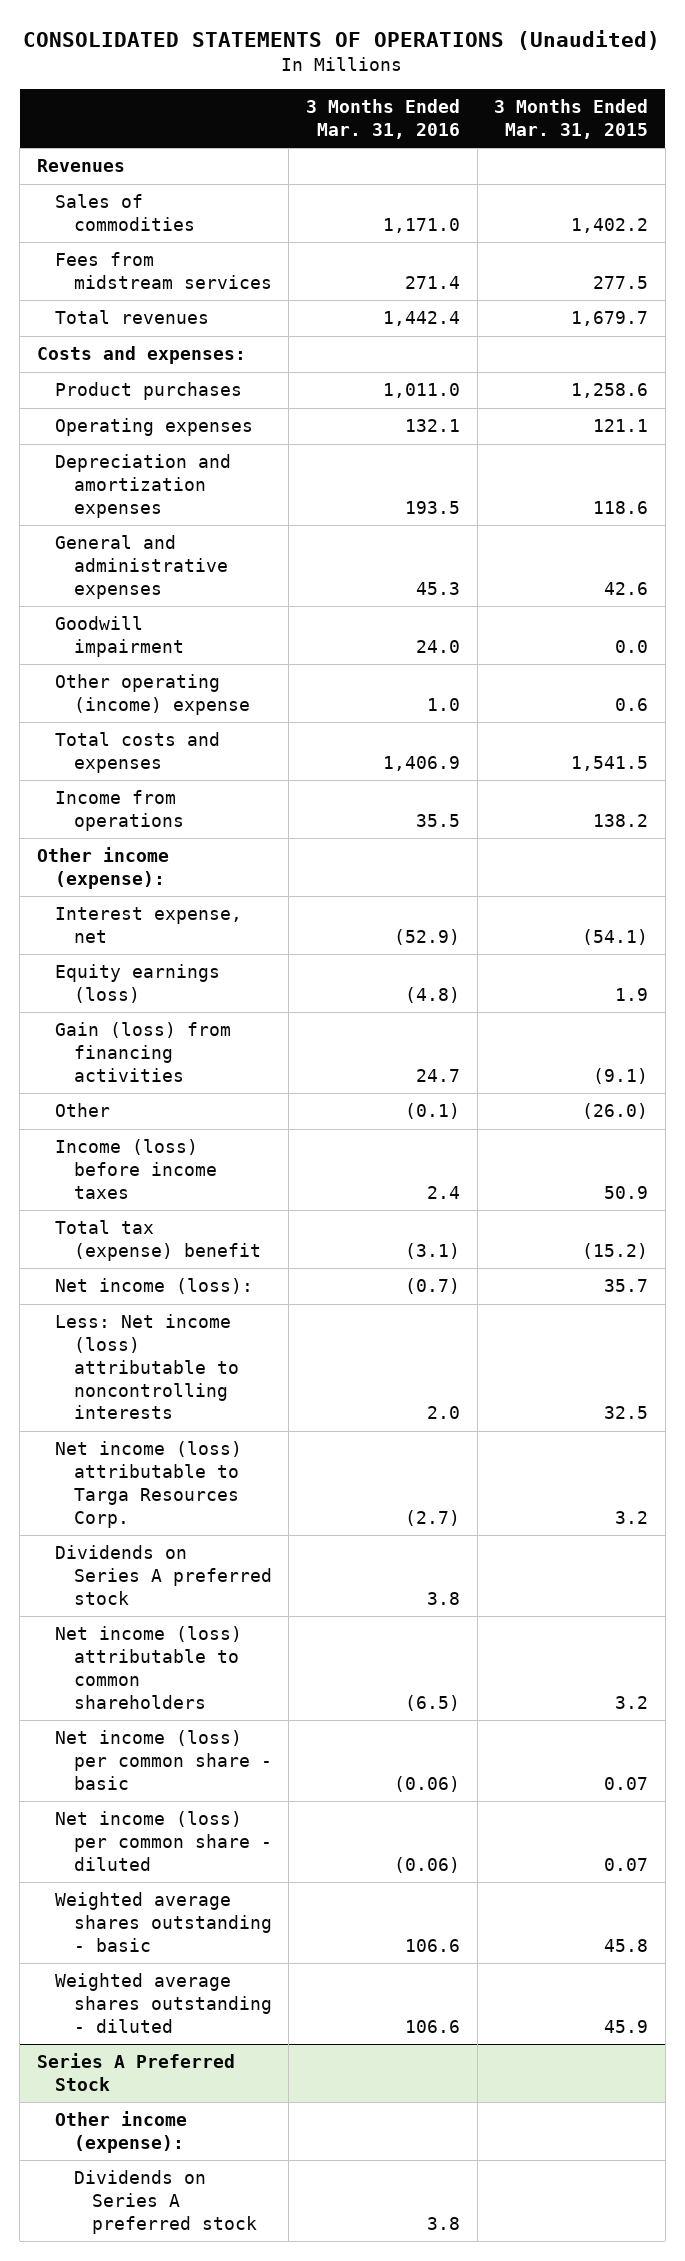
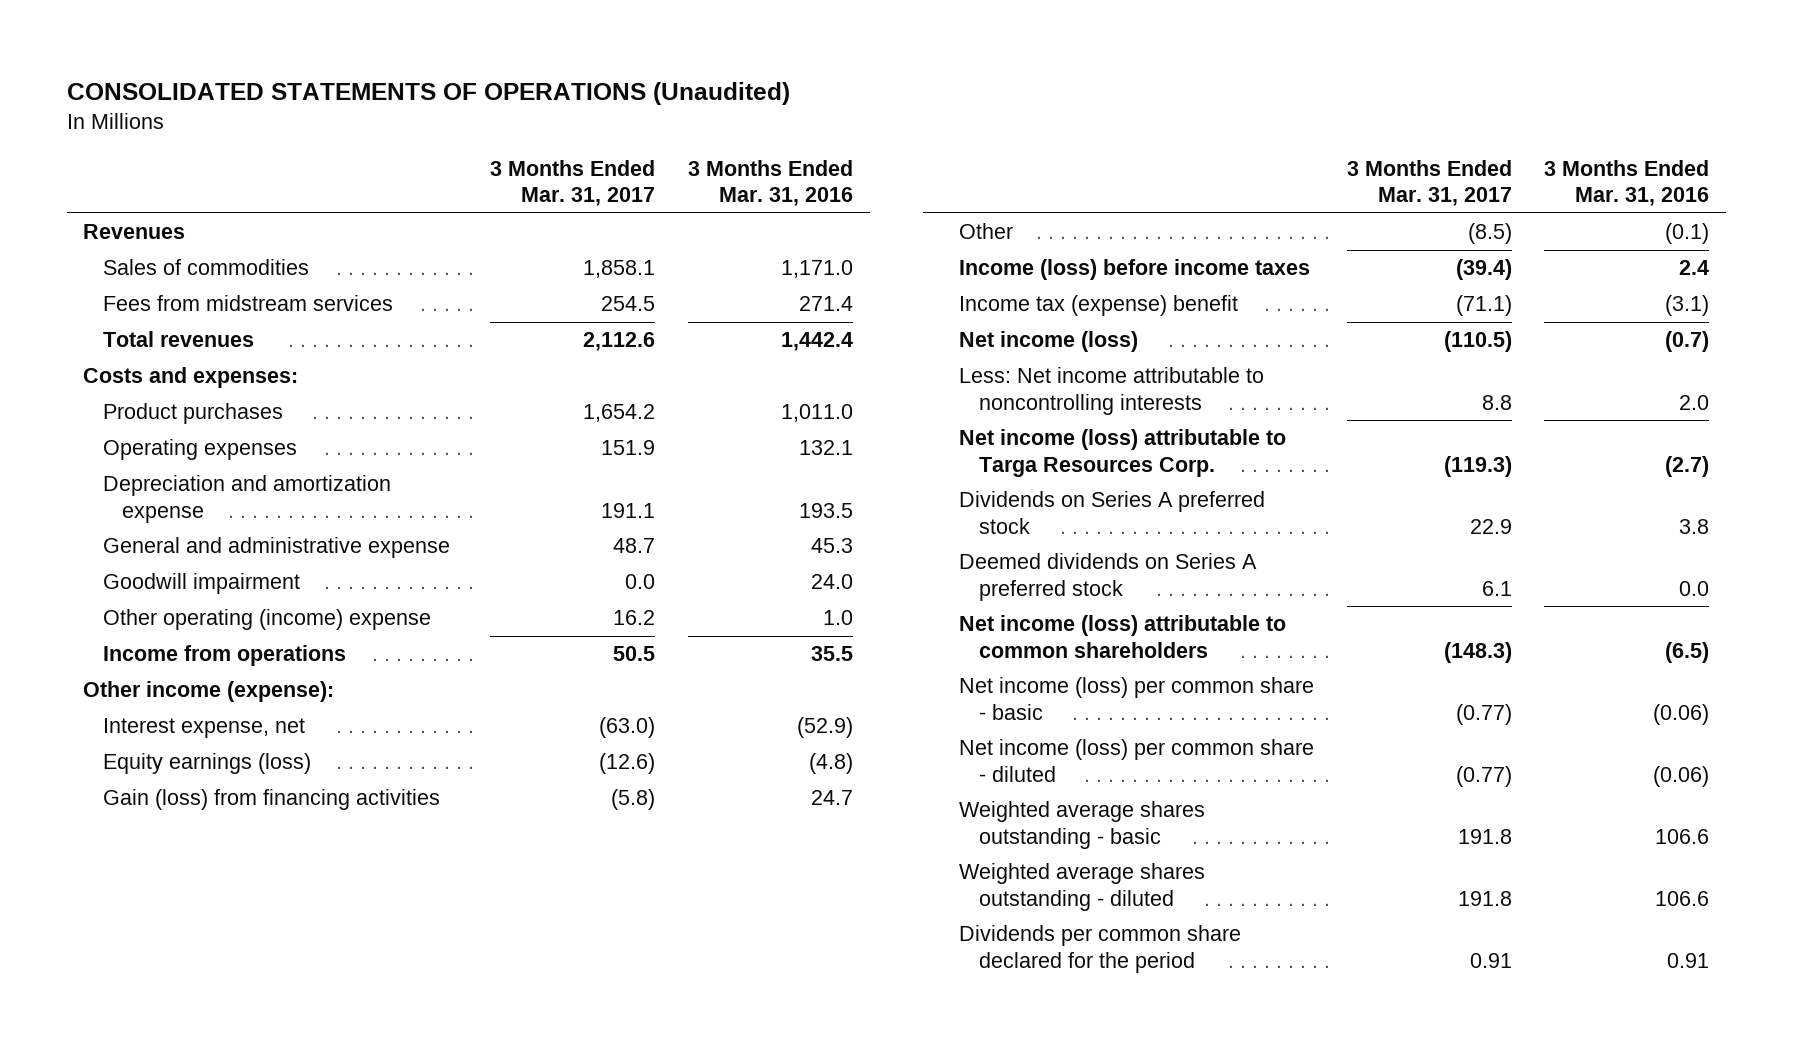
[494,98,649,139] 3 Months Ended Mar. 31, 2015 -> none
none -> [490,159,656,207] 3 Months Ended Mar. 31, 2017
[55,454,232,518] Depreciation and amortization expenses -> [102,475,391,523] Depreciation and amortization expense
[55,535,228,599] General and administrative expenses -> [102,537,450,559] General and administrative expense
[55,732,221,774] Total costs and expenses -> none
[55,1220,261,1262] Total tax (expense) benefit -> [959,295,1239,317] Income tax (expense) benefit
[55,1278,254,1295] Net income (loss): -> [959,331,1139,353] Net income (loss)
[55,1314,239,1420] Less: Net income (loss) attributable to noncontrolling interests -> [959,367,1265,415] Less: Net income attributable to noncontrolling interests
none -> [959,553,1258,601] Deemed dividends on Series A preferred stock
[36,2053,235,2092] Series A Preferred Stock -> none
[55,2111,188,2154] Other income (expense): -> none
[73,2170,258,2234] Dividends on Series A preferred stock -> none
none -> [959,925,1242,973] Dividends per common share declared for the period

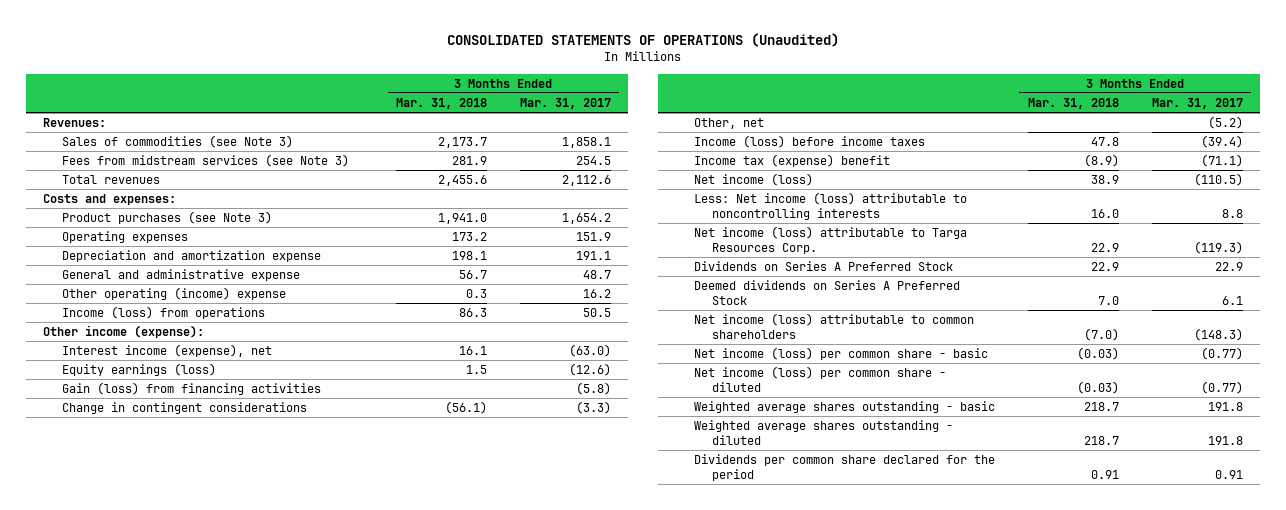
[688,159,854,207] 3 Months Ended Mar. 31, 2016 -> none
none -> [395,98,487,110] Mar. 31, 2018
[83,224,186,240] Revenues -> [42,118,106,128] Revenues:
[102,259,309,276] Sales of commodities -> [61,135,293,149] Sales of commodities (see Note 3)
[102,295,393,312] Fees from midstream services -> [61,154,349,168] Fees from midstream services (see Note 3)
[102,403,283,425] Product purchases -> [61,211,272,225] Product purchases (see Note 3)
[102,573,300,595] Goodwill impairment -> none
[102,645,346,667] Income from operations -> [61,306,265,320] Income (loss) from operations
[102,718,305,739] Interest expense, net -> [61,344,272,358] Interest income (expense), net
none -> [61,402,307,415] Change in contingent considerations
[959,223,1014,240] Other -> [693,118,764,130] Other, net
[1467,223,1512,245] (8.5) -> [1208,116,1244,130] (5.2)
[959,367,1265,415] Less: Net income attributable to noncontrolling interests -> [693,192,967,220] Less: Net income (loss) attributable to noncontrolling interests
[959,491,1266,534] Dividends on Series A preferred stock -> [693,261,953,272] Dividends on Series A Preferred Stock
[959,553,1258,601] Deemed dividends on Series A preferred stock -> [693,280,960,305] Deemed dividends on Series A Preferred Stock

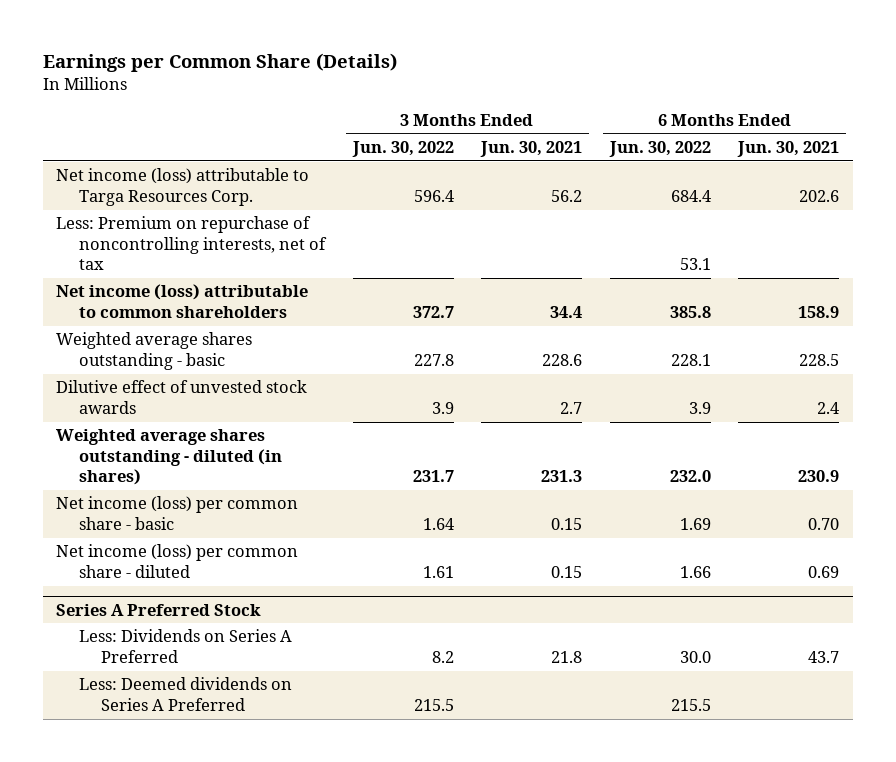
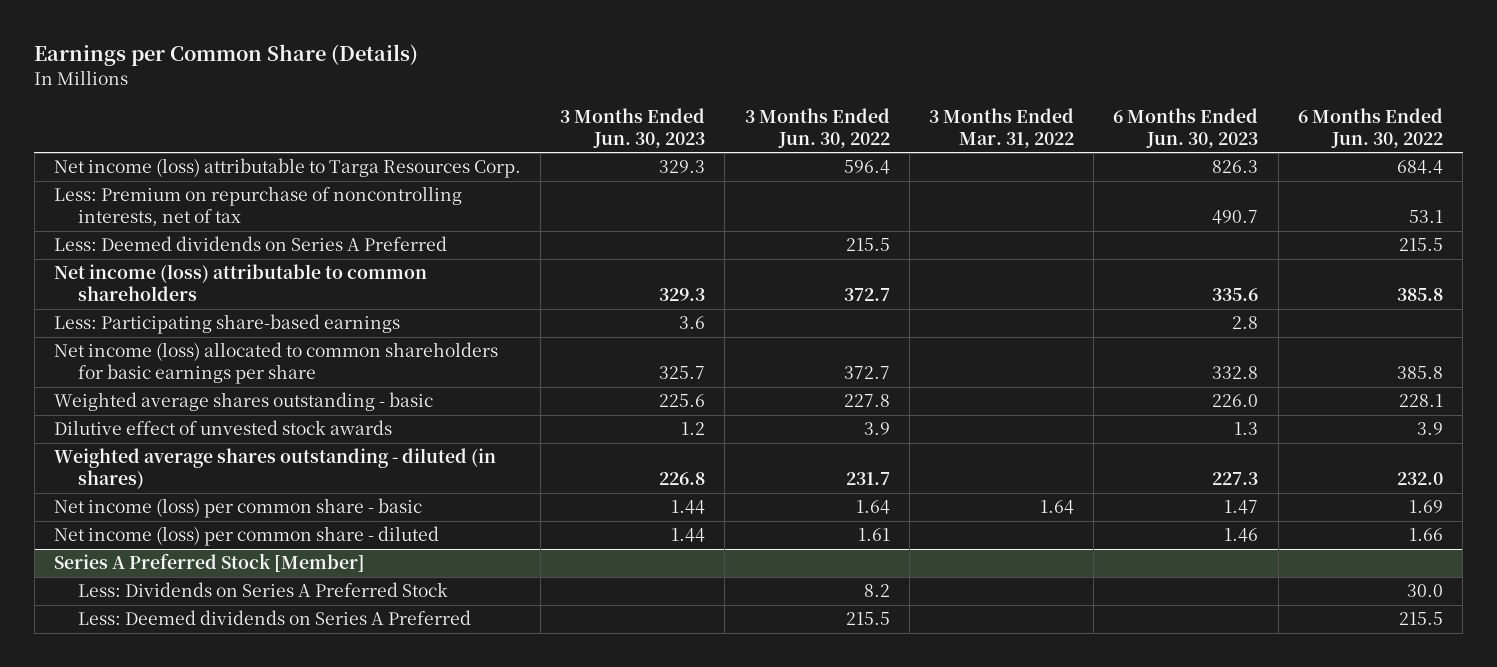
[480,140,583,157] Jun. 30, 2021 -> none
[737,140,840,157] Jun. 30, 2021 -> none
none -> [560,108,706,148] 3 Months Ended Jun. 30, 2023
none -> [929,108,1075,148] 3 Months Ended Mar. 31, 2022
none -> [1113,108,1259,148] 6 Months Ended Jun. 30, 2023
none -> [53,236,447,252] Less: Deemed dividends on Series A Preferred
none -> [53,314,400,335] Less: Participating share-based earnings
none -> [53,342,498,385] Net income (loss) allocated to common shareholders for basic earnings per share
[56,603,262,616] Series A Preferred Stock -> [53,553,365,573] Series A Preferred Stock [Member]
[78,629,292,663] Less: Dividends on Series A Preferred -> [78,582,449,598] Less: Dividends on Series A Preferred Stock

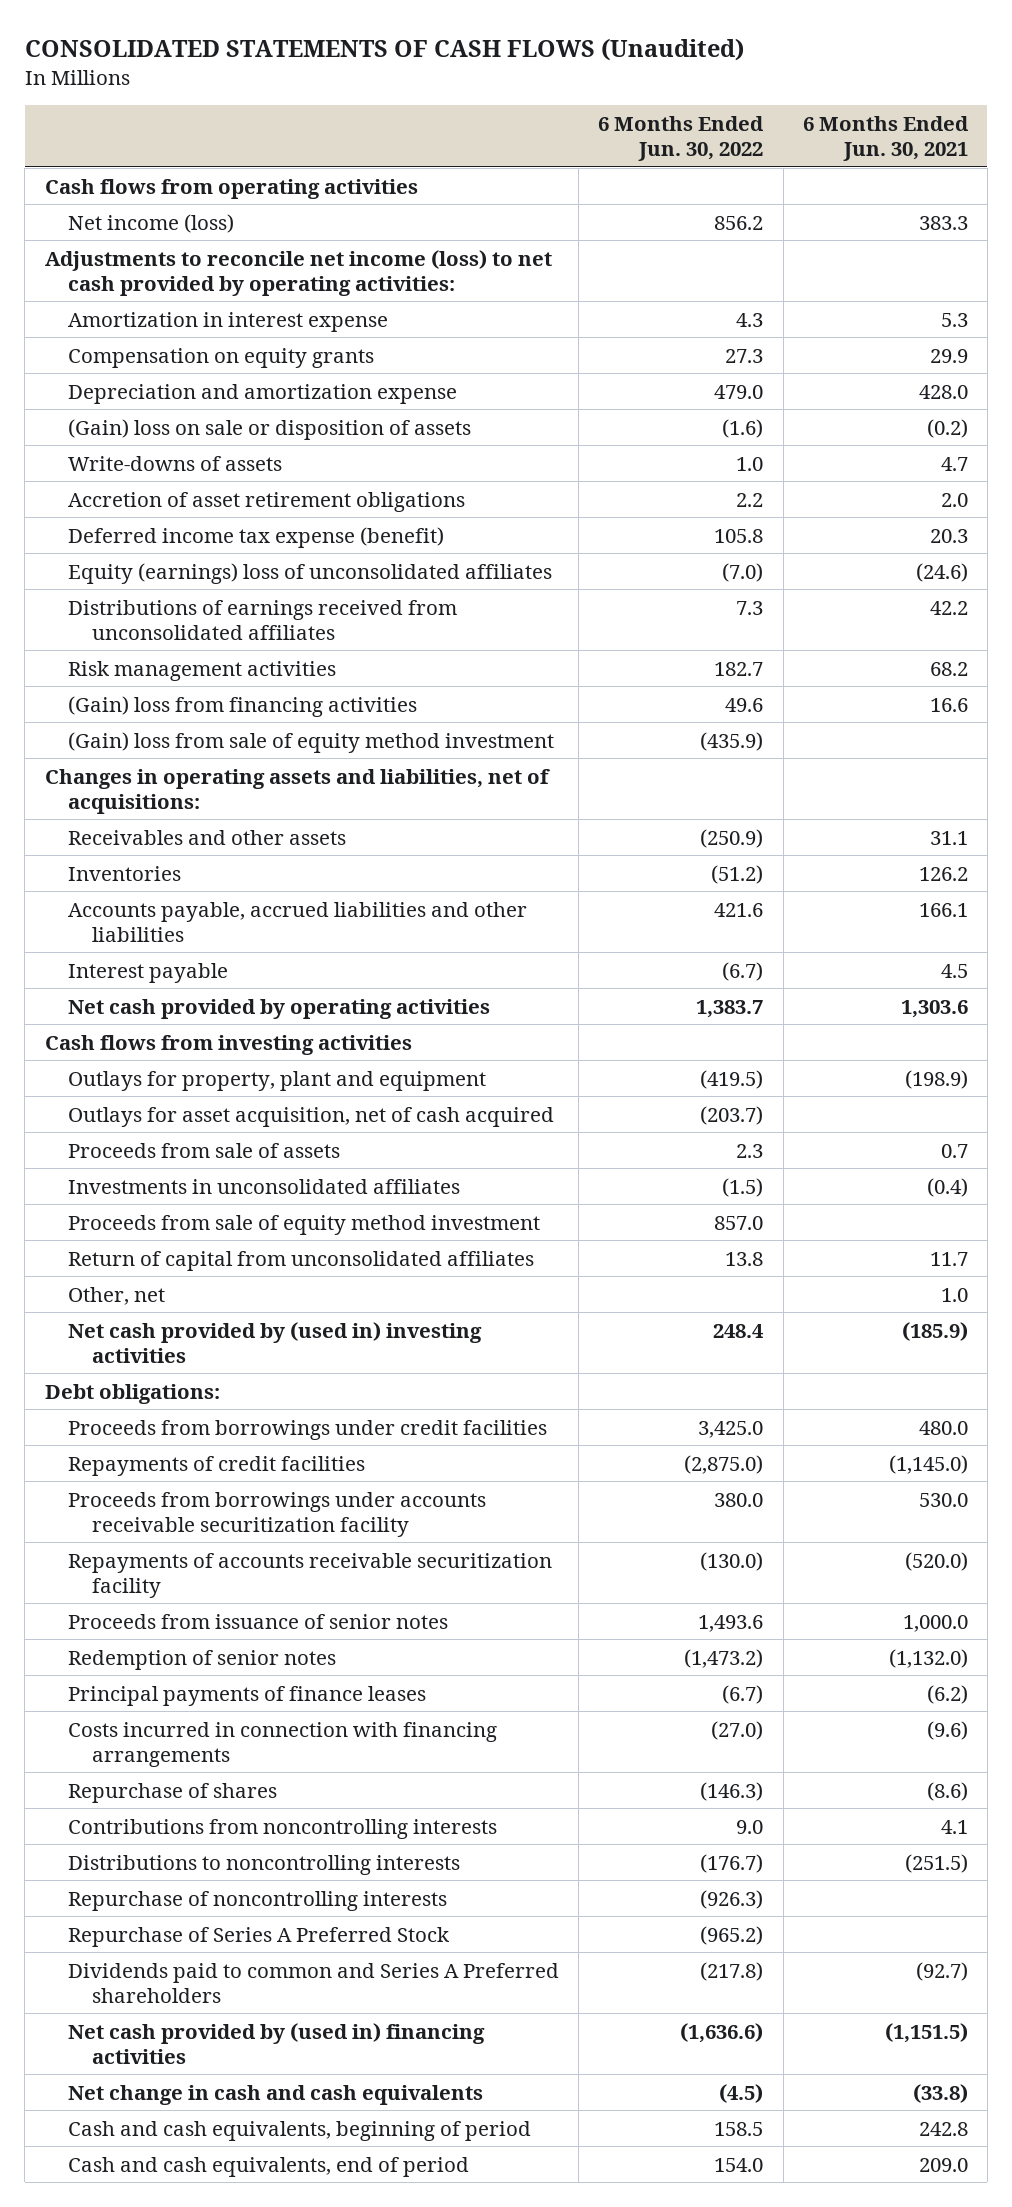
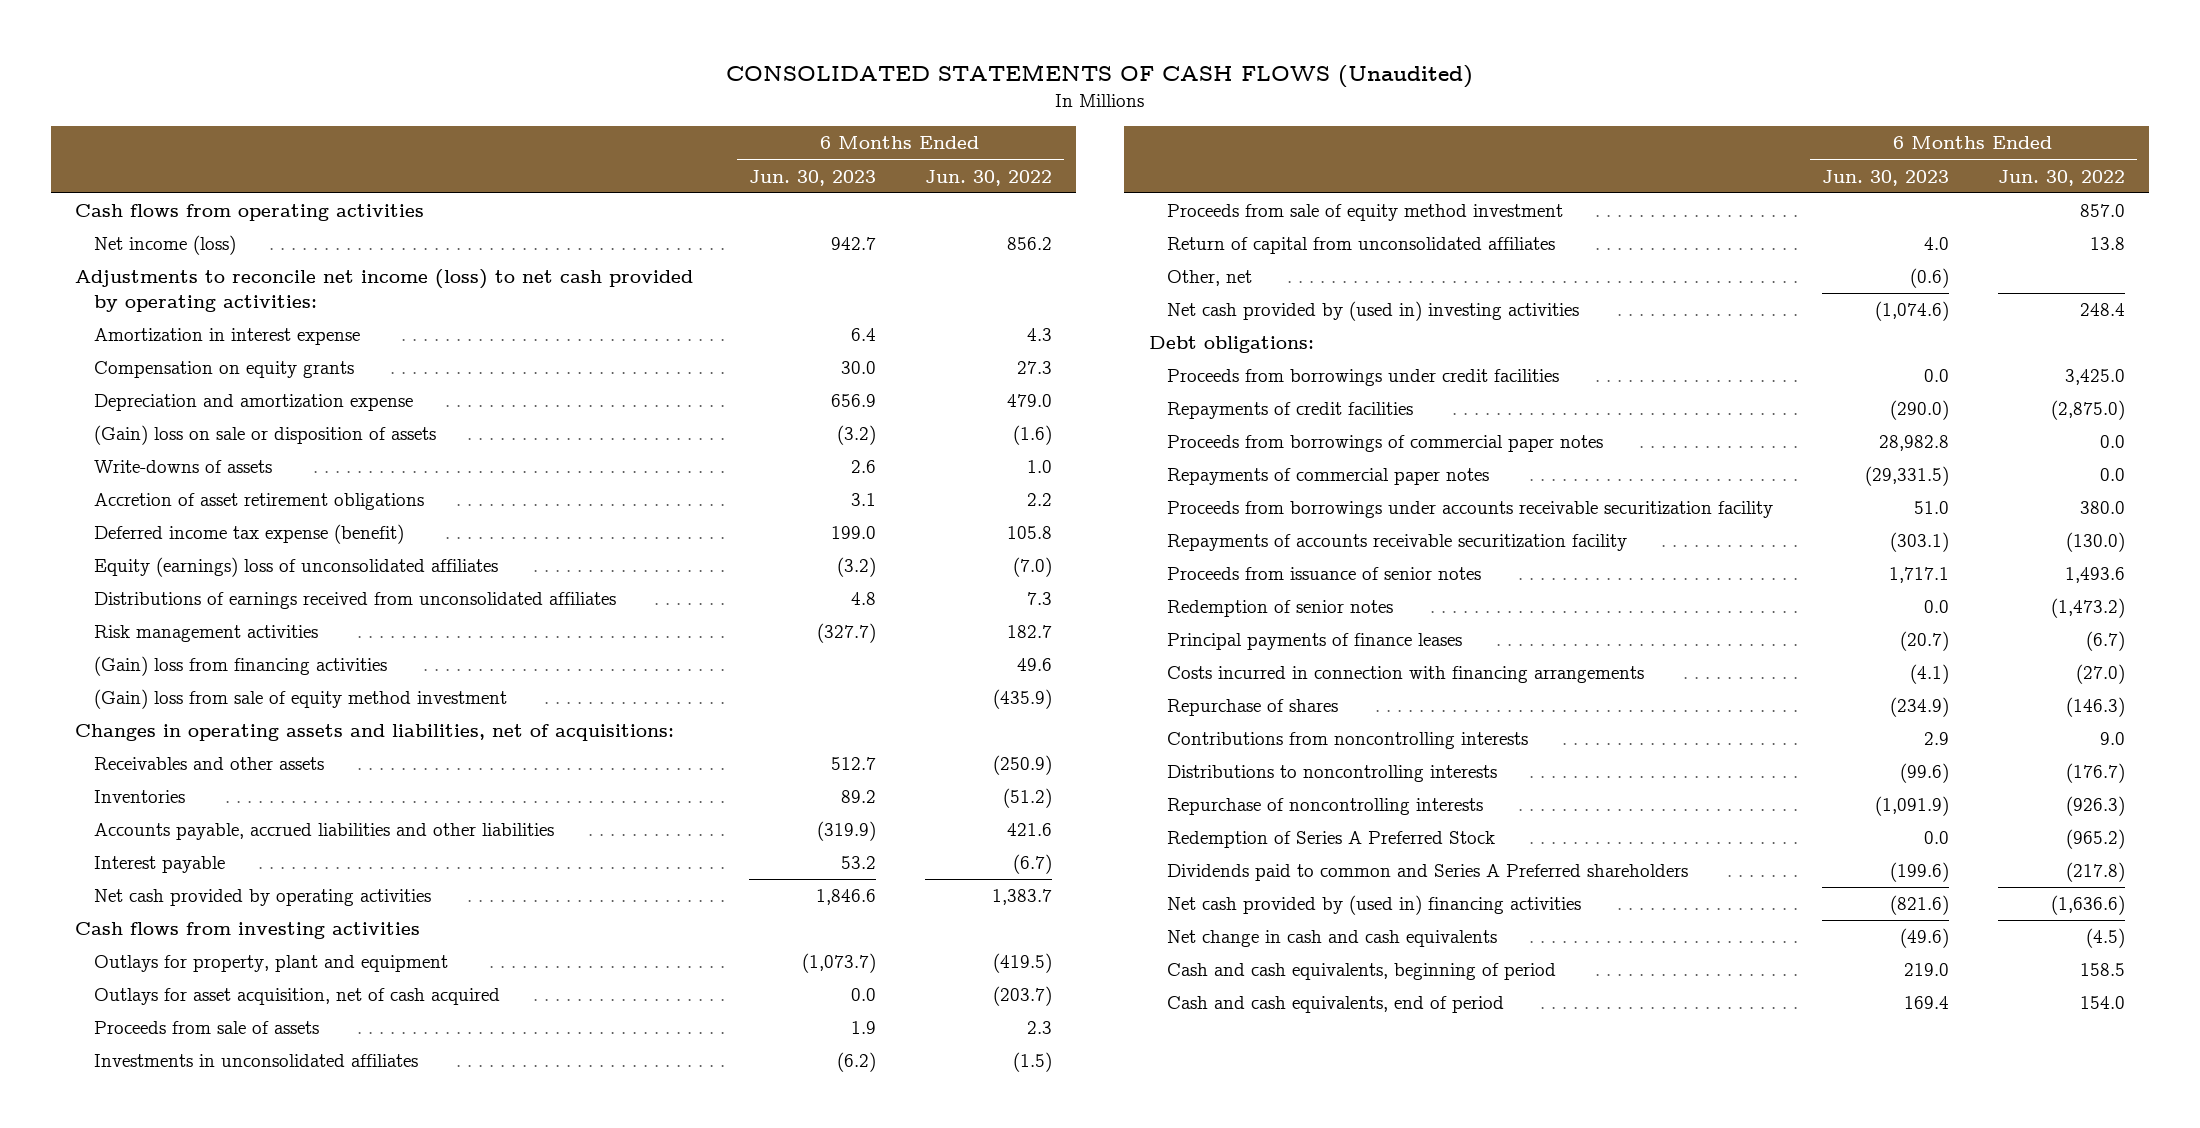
[802,115,969,161] 6 Months Ended Jun. 30, 2021 -> none
none -> [749,169,877,186] Jun. 30, 2023
none -> [1167,435,1604,453] Proceeds from borrowings of commercial paper notes
none -> [1167,468,1490,486] Repayments of commercial paper notes
[68,1926,451,1947] Repurchase of Series A Preferred Stock -> [1167,831,1496,849] Redemption of Series A Preferred Stock

